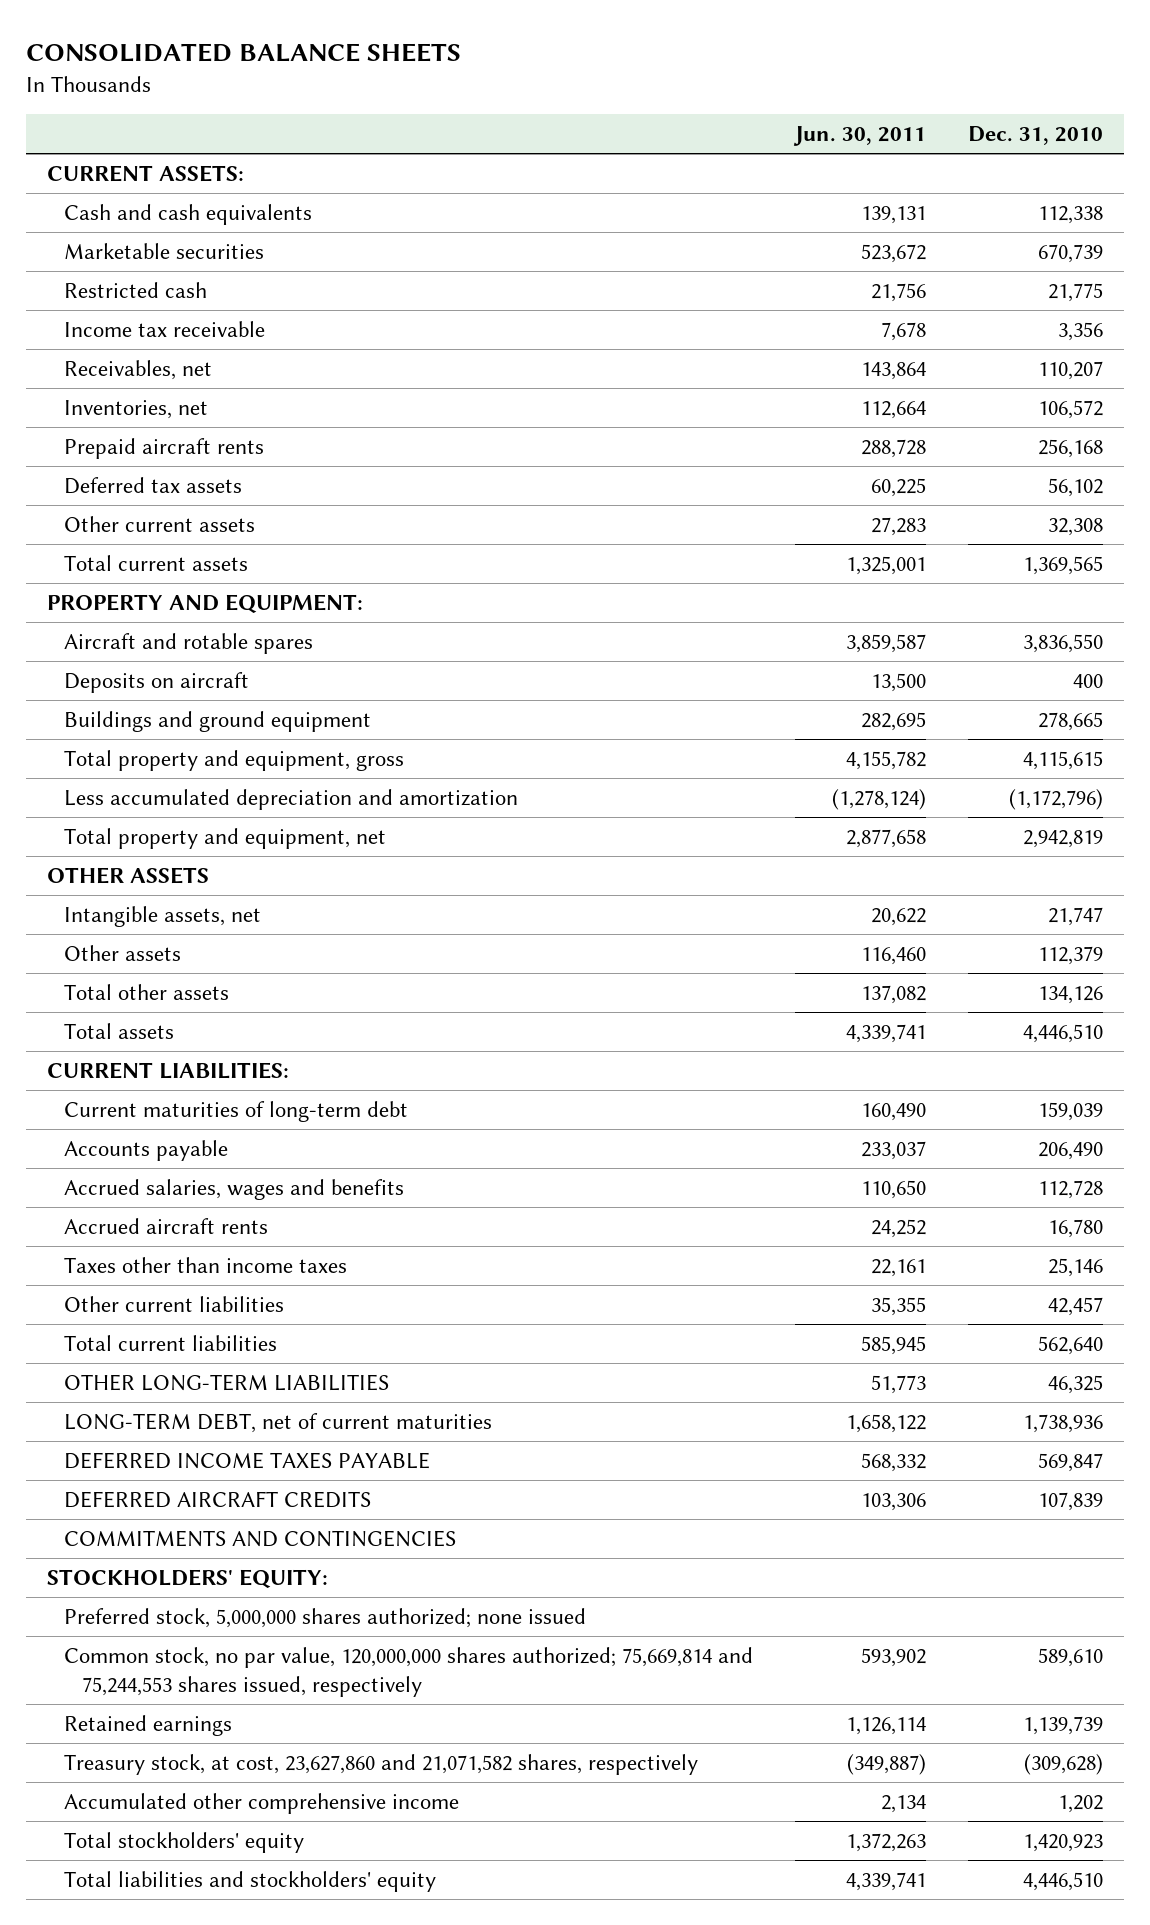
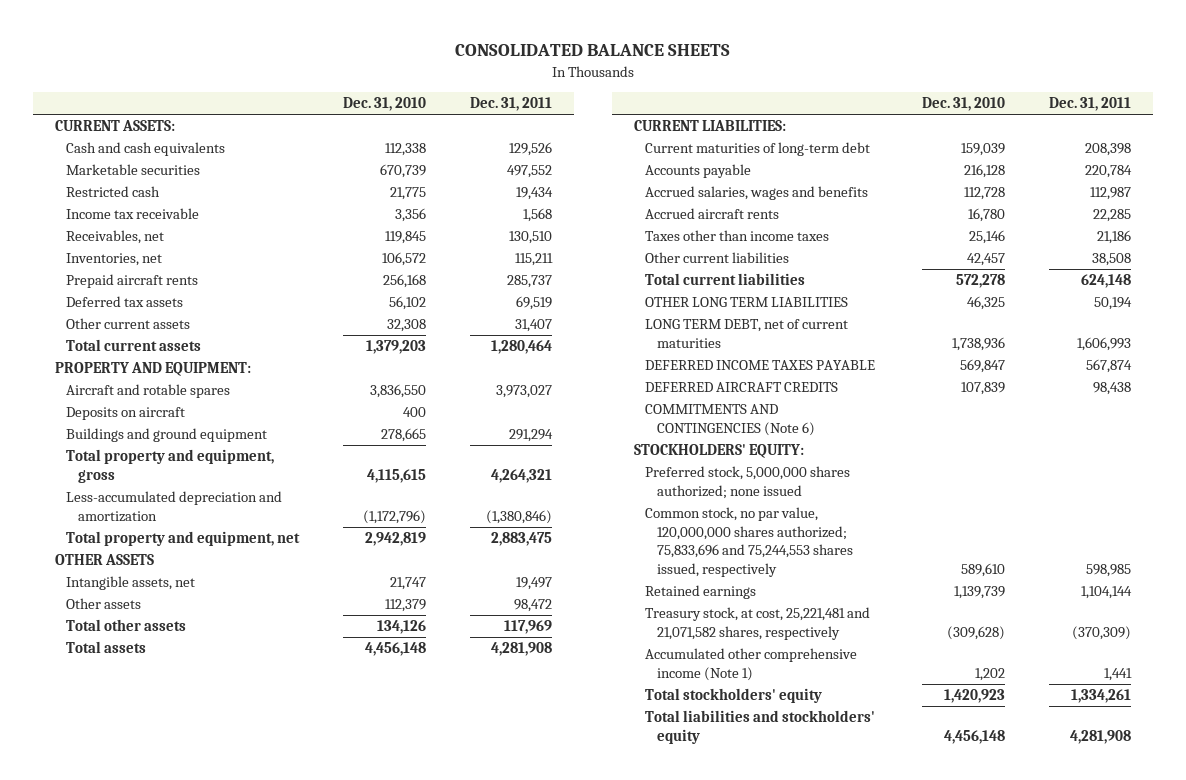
[792,126,926,147] Jun. 30, 2011 -> none
none -> [469,97,552,112] Dec. 31, 2011
[1037,360,1103,380] 110,207 -> [385,231,427,245] 119,845
[1022,555,1103,575] 1,369,565 -> [366,340,427,355] 1,379,203
[64,788,519,810] Less accumulated depreciation and amortization -> [66,491,283,522] Less-accumulated depreciation and amortization
[1022,1023,1103,1043] 4,446,510 -> [365,642,427,657] 4,456,148
[1037,1141,1103,1160] 206,490 -> [964,164,1006,179] 216,128
[1037,1335,1103,1355] 562,640 -> [956,274,1006,289] 572,278
[64,1373,390,1391] OTHER LONG-TERM LIABILITIES -> [645,297,849,308] OTHER LONG TERM LIABILITIES
[64,1412,493,1433] LONG-TERM DEBT, net of current maturities -> [645,319,849,348] LONG TERM DEBT, net of current maturities
[64,1529,457,1547] COMMITMENTS AND CONTINGENCIES -> [645,404,815,436] COMMITMENTS AND CONTINGENCIES (Note 6)
[64,1646,754,1697] Common stock, no par value, 120,000,000 shares authorized; 75,669,814 and 75,244,553 shares issued, respectively -> [645,507,853,577] Common stock, no par value, 120,000,000 shares authorized; 75,833,696 and 75,244,553 shares issued, respectively
[64,1753,699,1775] Treasury stock, at cost, 23,627,860 and 21,071,582 shares, respectively -> [645,607,871,640] Treasury stock, at cost, 25,221,481 and 21,071,582 shares, respectively
[64,1792,460,1814] Accumulated other comprehensive income -> [645,648,858,681] Accumulated other comprehensive income (Note 1)
[1022,1871,1103,1891] 4,446,510 -> [944,729,1006,744] 4,456,148

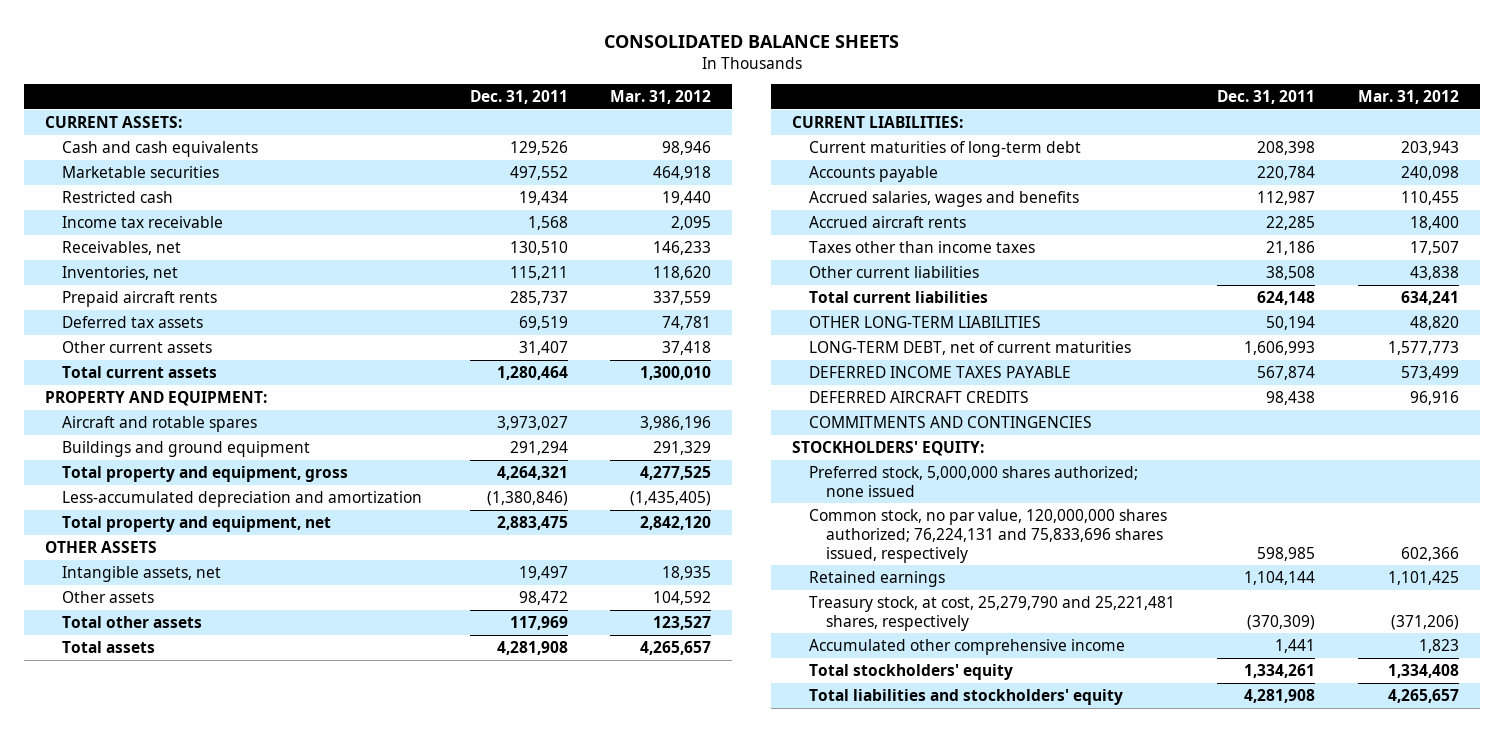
[343,97,427,112] Dec. 31, 2010 -> none
none -> [610,90,712,105] Mar. 31, 2012
[66,407,186,421] Deposits on aircraft -> none
[645,297,849,308] OTHER LONG TERM LIABILITIES -> [809,315,1042,328] OTHER LONG-TERM LIABILITIES
[645,319,849,348] LONG TERM DEBT, net of current maturities -> [809,340,1132,355] LONG-TERM DEBT, net of current maturities
[645,404,815,436] COMMITMENTS AND CONTINGENCIES (Note 6) -> [809,415,1093,428] COMMITMENTS AND CONTINGENCIES
[645,507,853,577] Common stock, no par value, 120,000,000 shares authorized; 75,833,696 and 75,244,553 shares issued, respectively -> [809,508,1168,563] Common stock, no par value, 120,000,000 shares authorized; 76,224,131 and 75,833,696 shares issued, respectively
[645,607,871,640] Treasury stock, at cost, 25,221,481 and 21,071,582 shares, respectively -> [809,595,1176,631] Treasury stock, at cost, 25,279,790 and 25,221,481 shares, respectively
[645,648,858,681] Accumulated other comprehensive income (Note 1) -> [809,638,1126,655] Accumulated other comprehensive income

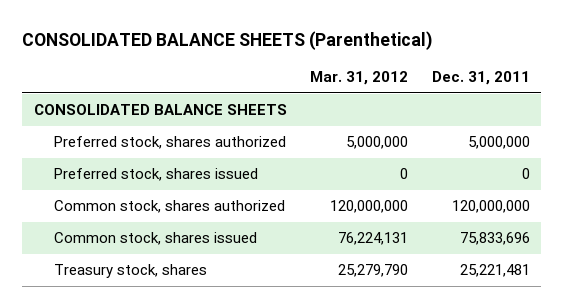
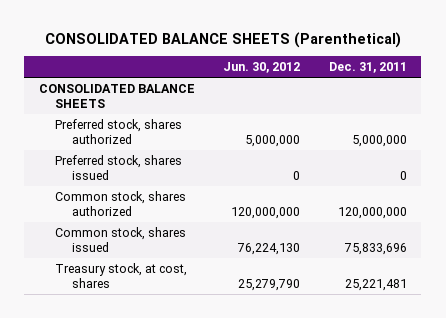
[310,71,409,86] Mar. 31, 2012 -> none
none -> [223,62,301,74] Jun. 30, 2012
[53,264,207,279] Treasury stock, shares -> [55,262,188,288] Treasury stock, at cost, shares

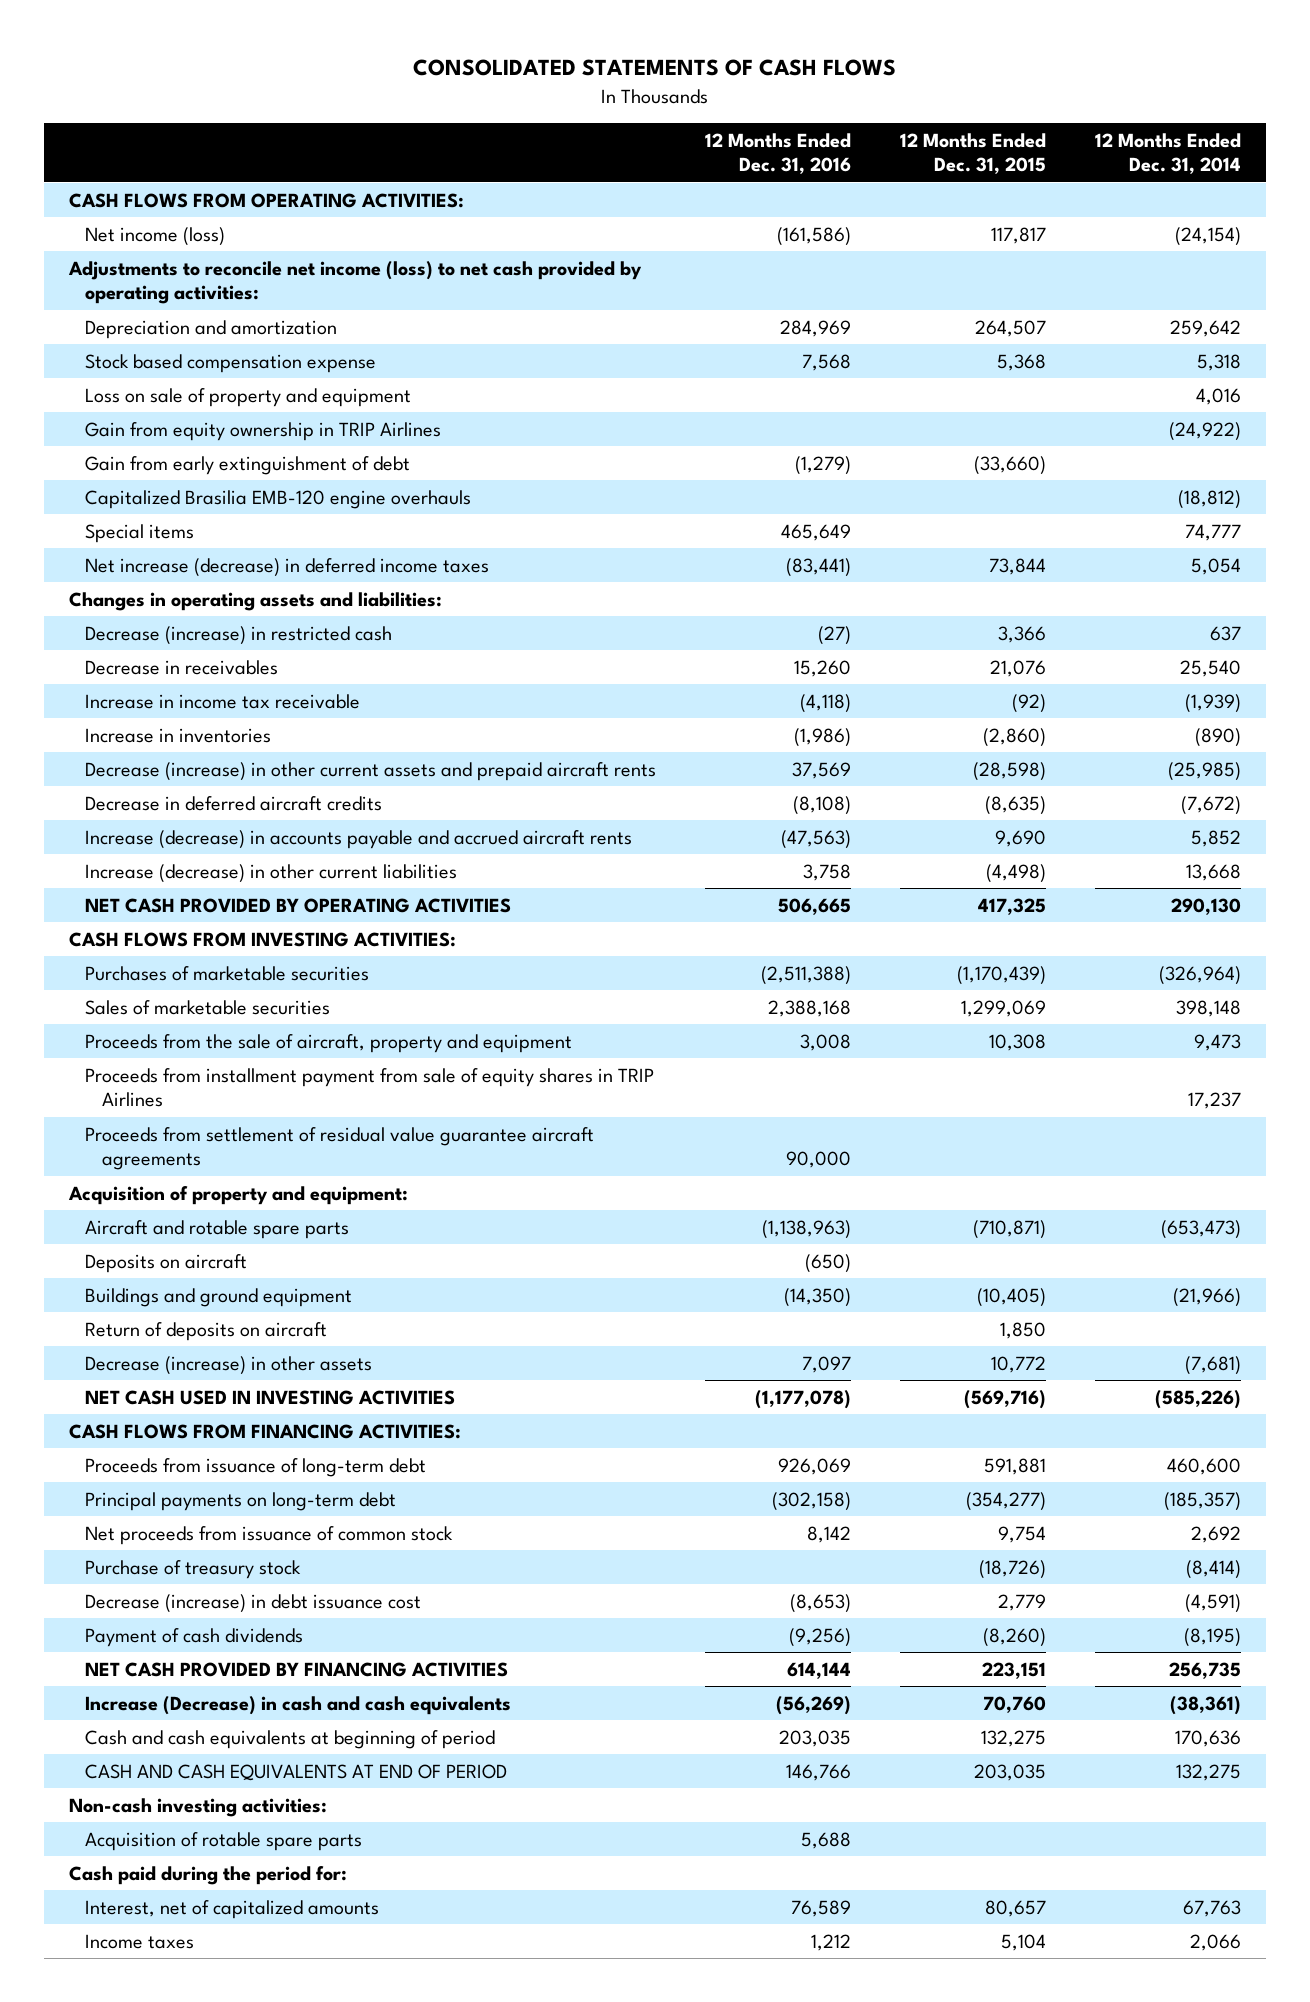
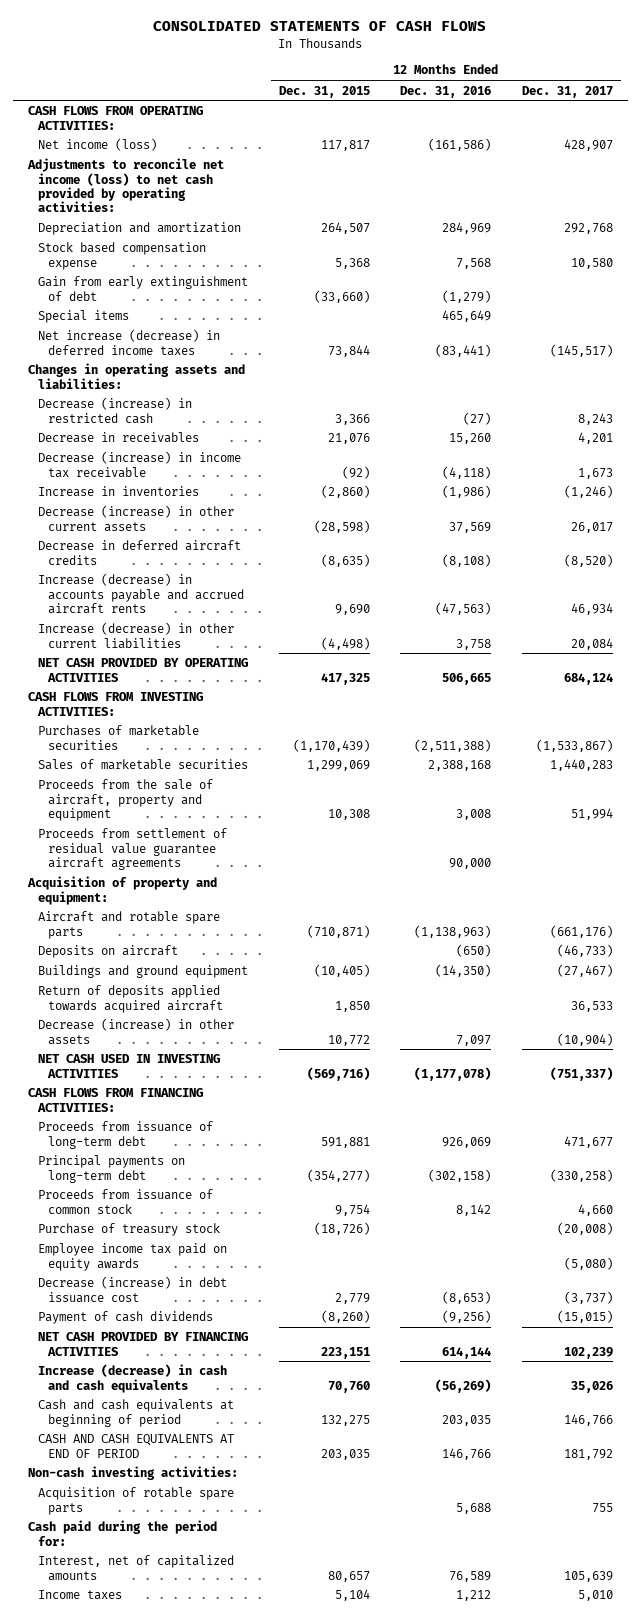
[1095,132,1242,175] 12 Months Ended Dec. 31, 2014 -> none
none -> [521,85,613,98] Dec. 31, 2017
[85,387,412,407] Loss on sale of property and equipment -> none
[85,421,442,441] Gain from equity ownership in TRIP Airlines -> none
[85,489,472,509] Capitalized Brasilia EMB-120 engine overhauls -> none
[85,693,361,709] Increase in income tax receivable -> [37,451,241,478] Decrease (increase) in income tax receivable
[85,761,657,781] Decrease (increase) in other current assets and prepaid aircraft rents -> [37,505,234,532] Decrease (increase) in other current assets
[85,1067,655,1108] Proceeds from installment payment from sale of equity shares in TRIP Airlines -> none
[85,1321,328,1341] Return of deposits on aircraft -> [37,985,224,1013] Return of deposits applied towards acquired aircraft
[85,1525,454,1545] Net proceeds from issuance of common stock -> [37,1189,213,1214] Proceeds from issuance of common stock
none -> [37,1243,227,1271] Employee income tax paid on equity awards
[85,1695,512,1715] Increase (Decrease) in cash and cash equivalents -> [37,1364,227,1393] Increase (decrease) in cash and cash equivalents

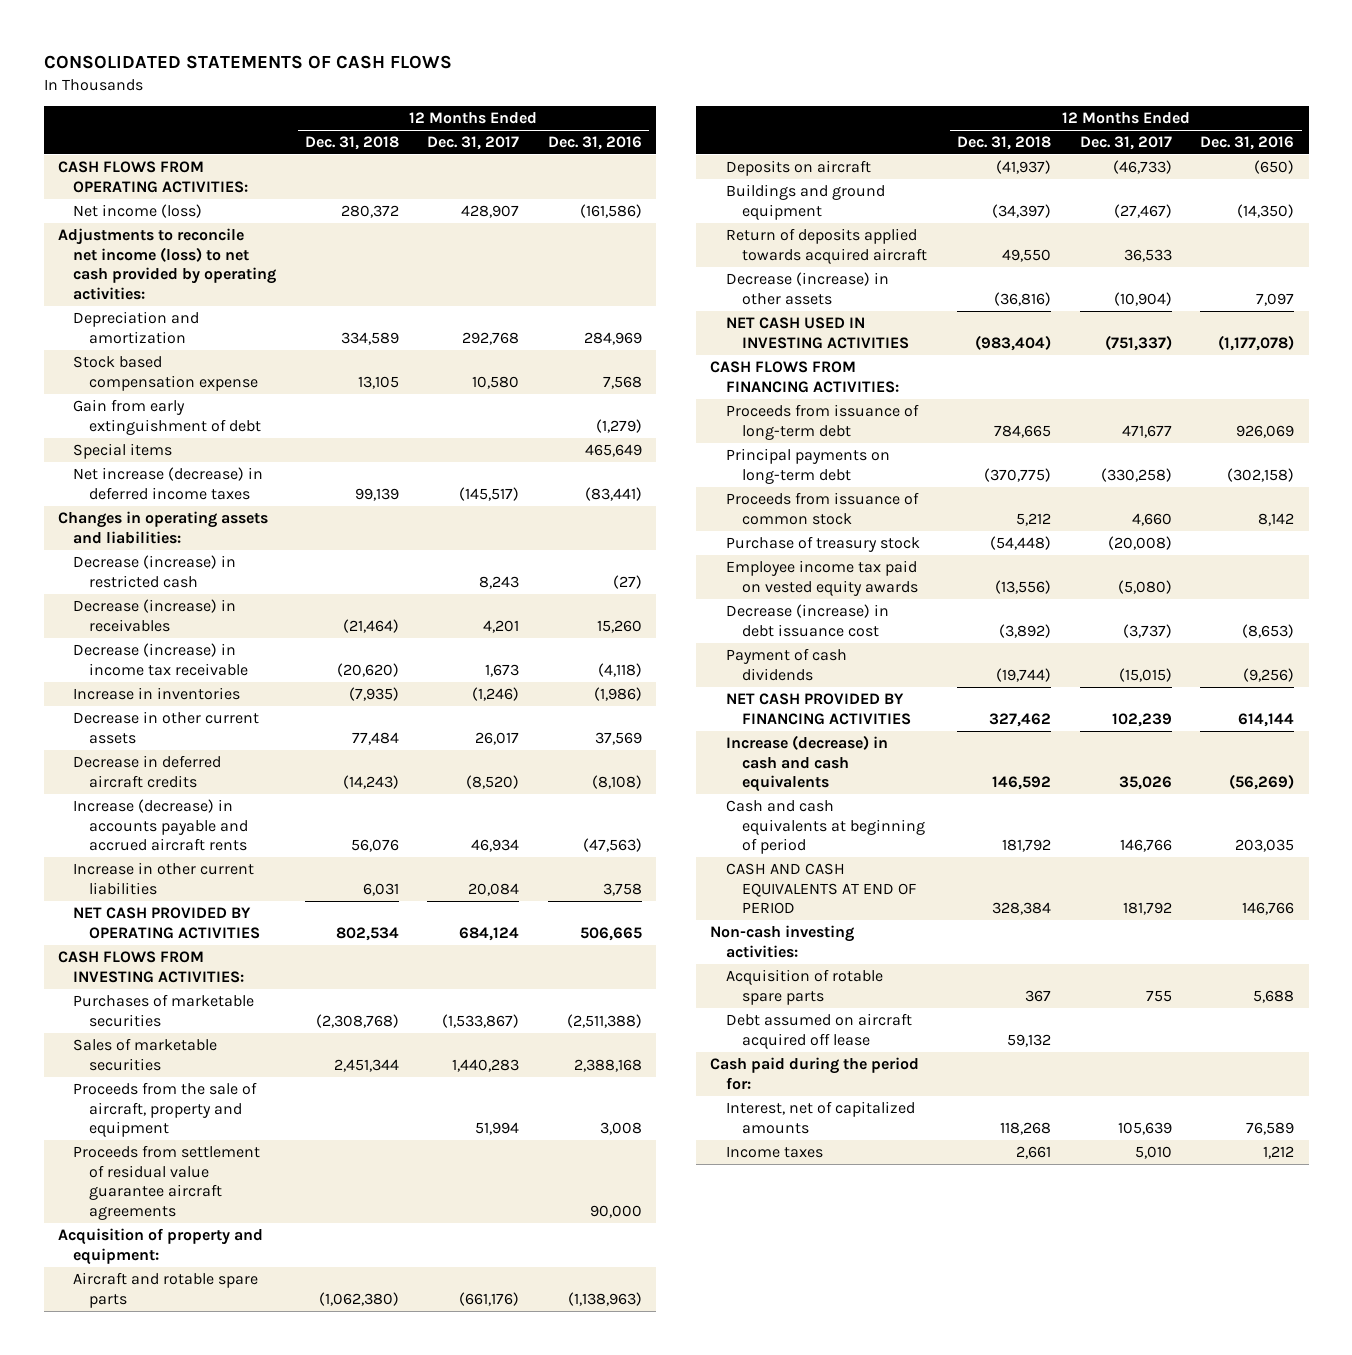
[278,85,370,98] Dec. 31, 2015 -> none
none -> [304,135,399,150] Dec. 31, 2018
[37,432,199,444] Decrease in receivables -> [73,598,237,632] Decrease (increase) in receivables
[37,505,234,532] Decrease (increase) in other current assets -> [73,710,260,744] Decrease in other current assets
[37,622,234,649] Increase (decrease) in other current liabilities -> [73,861,255,895] Increase in other current liabilities
[37,1243,227,1271] Employee income tax paid on equity awards -> [726,559,918,596] Employee income tax paid on vested equity awards
none -> [726,1012,913,1049] Debt assumed on aircraft acquired off lease

